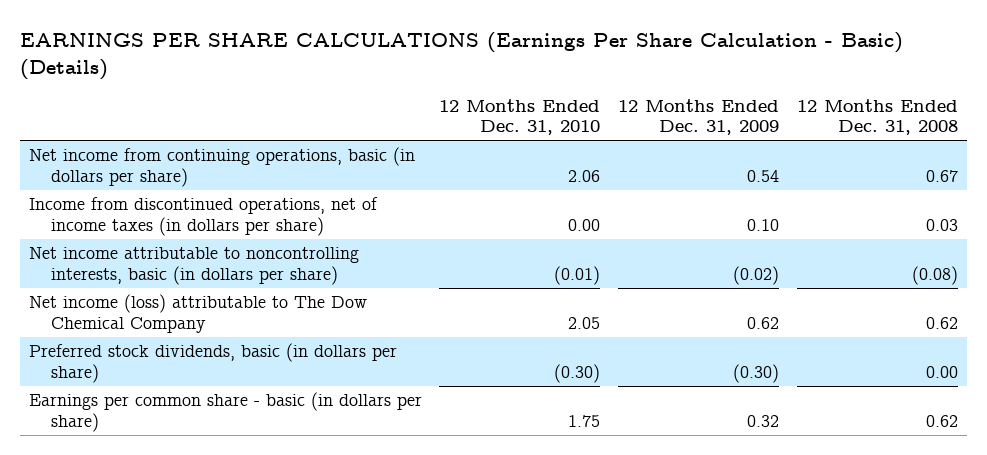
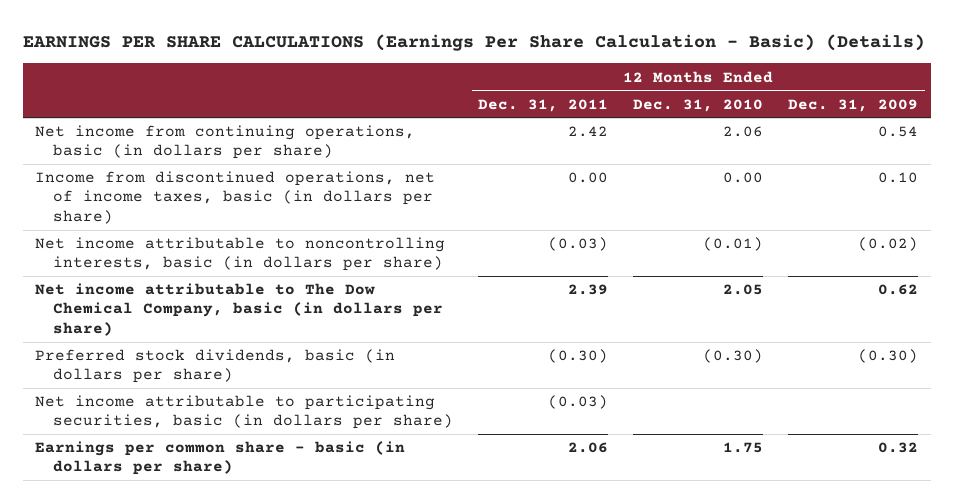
[797,98,959,135] 12 Months Ended Dec. 31, 2008 -> none
none -> [478,98,609,112] Dec. 31, 2011
[28,197,378,236] Income from discontinued operations, net of income taxes (in dollars per share) -> [35,171,436,224] Income from discontinued operations, net of income taxes, basic (in dollars per share)
[28,294,367,333] Net income (loss) attributable to The Dow Chemical Company -> [35,283,444,336] Net income attributable to The Dow Chemical Company, basic (in dollars per share)
none -> [35,395,454,430] Net income attributable to participating securities, basic (in dollars per share)

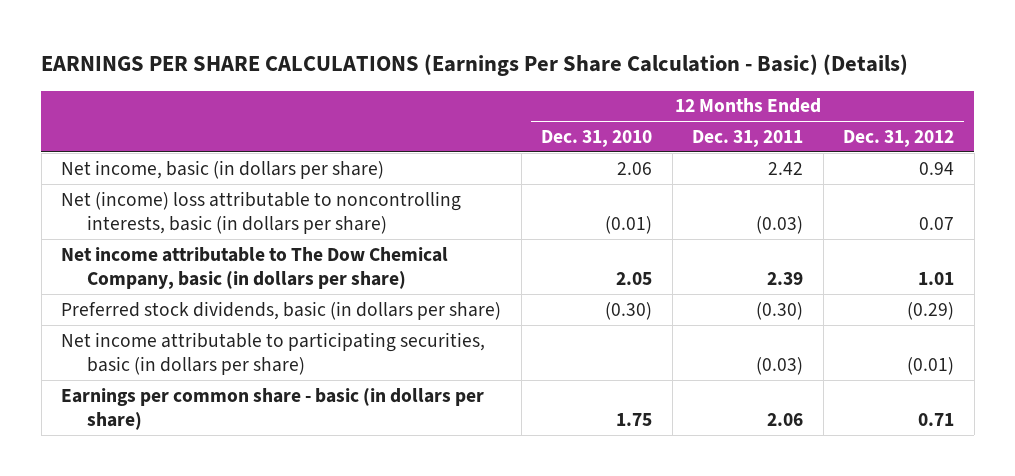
[788,98,919,112] Dec. 31, 2009 -> none
none -> [843,129,955,147] Dec. 31, 2012
[35,171,436,224] Income from discontinued operations, net of income taxes, basic (in dollars per share) -> none
[35,125,416,160] Net income from continuing operations, basic (in dollars per share) -> [61,159,385,179] Net income, basic (in dollars per share)
[35,237,446,272] Net income attributable to noncontrolling interests, basic (in dollars per share) -> [61,190,462,235] Net (income) loss attributable to noncontrolling interests, basic (in dollars per share)

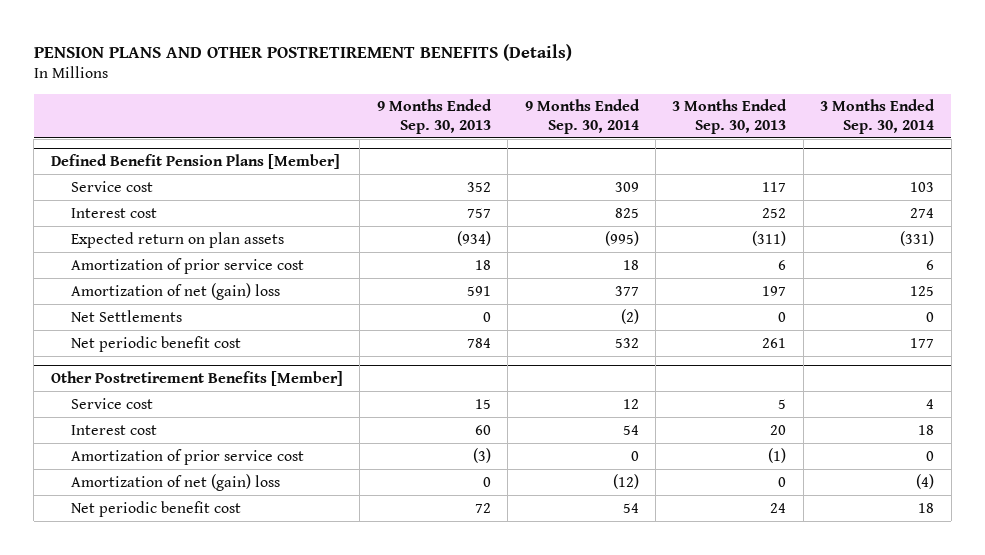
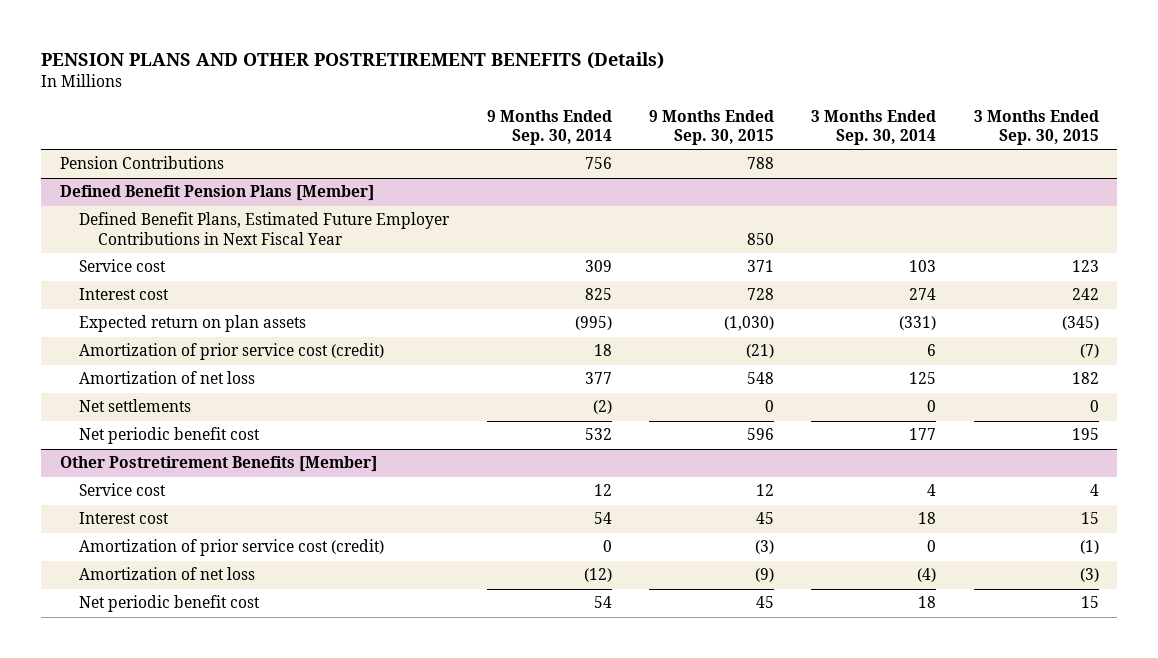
[376,99,492,134] 9 Months Ended Sep. 30, 2013 -> none
[672,99,788,134] 3 Months Ended Sep. 30, 2013 -> none
none -> [648,110,774,146] 9 Months Ended Sep. 30, 2015
none -> [973,110,1099,146] 3 Months Ended Sep. 30, 2015
none -> [59,156,224,170] Pension Contributions
none -> [79,212,451,245] Defined Benefit Plans, Estimated Future Employer Contributions in Next Fiscal Year
[71,257,305,274] Amortization of prior service cost -> [79,343,385,361] Amortization of prior service cost (credit)
[71,282,281,300] Amortization of net (gain) loss -> [79,371,256,385] Amortization of net loss
[71,309,183,322] Net Settlements -> [79,399,192,413] Net settlements
[71,448,305,465] Amortization of prior service cost -> [79,539,385,557] Amortization of prior service cost (credit)
[71,473,281,491] Amortization of net (gain) loss -> [79,567,256,581] Amortization of net loss

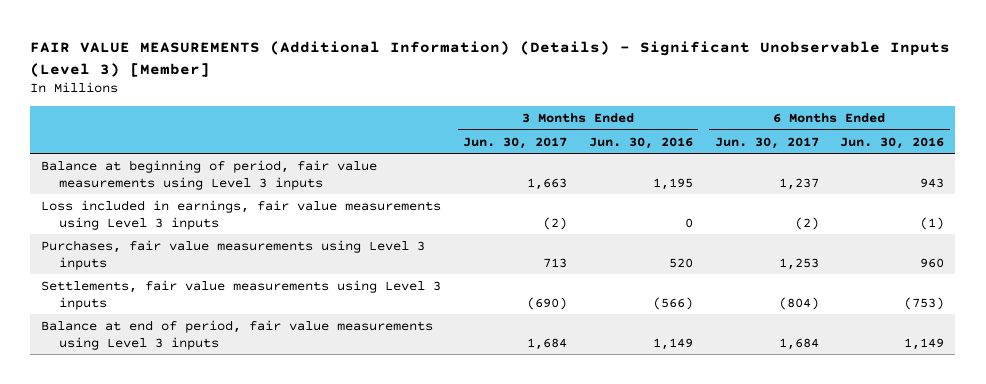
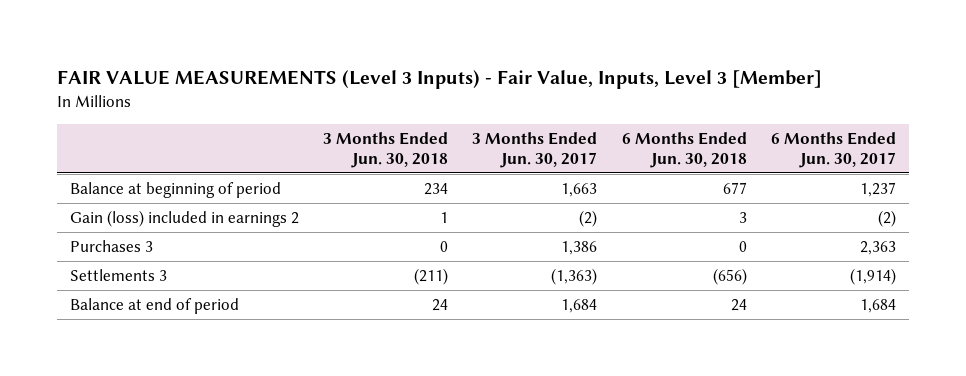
[30,41,951,77] FAIR VALUE MEASUREMENTS (Additional Information) (Details) - Significant Unobservable Inputs (Level 3) [Member] -> [57,69,823,89] FAIR VALUE MEASUREMENTS (Level 3 Inputs) - Fair Value, Inputs, Level 3 [Member]
[588,136,693,149] Jun. 30, 2016 -> none
[840,136,945,149] Jun. 30, 2016 -> none
none -> [323,132,449,169] 3 Months Ended Jun. 30, 2018
none -> [621,132,747,169] 6 Months Ended Jun. 30, 2018
[41,159,378,190] Balance at beginning of period, fair value measurements using Level 3 inputs -> [69,181,281,198] Balance at beginning of period
[41,199,442,230] Loss included in earnings, fair value measurements using Level 3 inputs -> [69,209,299,227] Gain (loss) included in earnings 2
[41,239,426,270] Purchases, fair value measurements using Level 3 inputs -> [69,239,153,252] Purchases 3
[543,257,568,268] 713 -> [561,240,598,255] 1,386
[778,257,819,270] 1,253 -> [860,240,897,255] 2,363
[41,279,442,310] Settlements, fair value measurements using Level 3 inputs -> [69,268,167,281] Settlements 3
[527,296,568,310] (690) -> [551,267,598,285] (1,363)
[778,296,819,310] (804) -> [850,267,897,285] (1,914)
[41,319,434,350] Balance at end of period, fair value measurements using Level 3 inputs -> [69,297,239,314] Balance at end of period

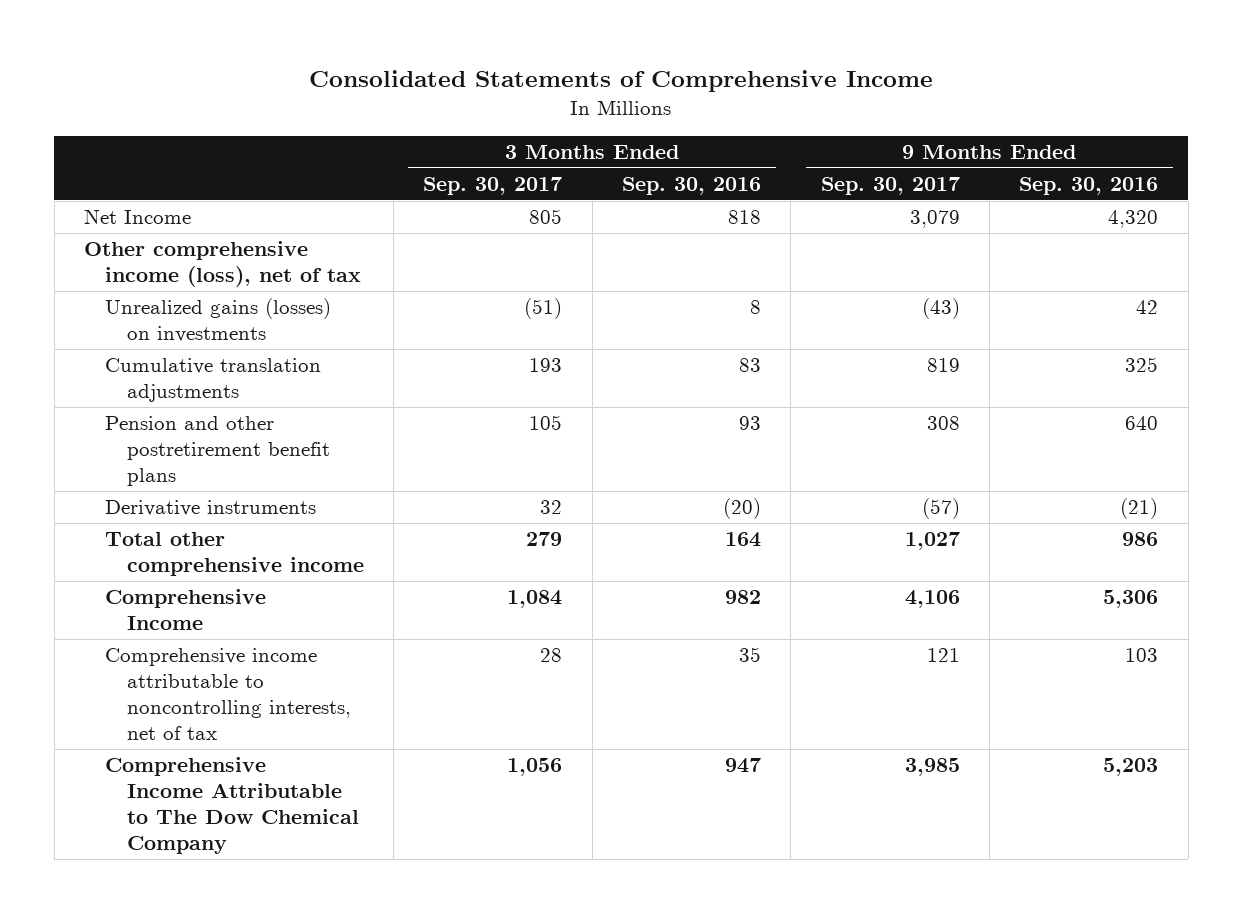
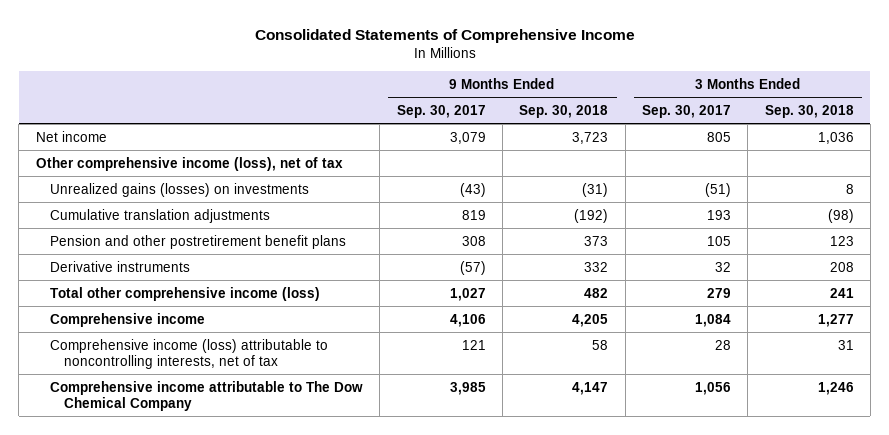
[621,177,761,196] Sep. 30, 2016 -> none
[1019,177,1159,196] Sep. 30, 2016 -> none
none -> [519,105,609,119] Sep. 30, 2018
none -> [764,105,854,119] Sep. 30, 2018
[84,209,192,225] Net Income -> [35,130,107,142] Net income
[105,532,364,577] Total other comprehensive income -> [49,286,320,301] Total other comprehensive income (loss)
[105,589,267,631] Comprehensive Income -> [49,312,205,327] Comprehensive income
[105,648,351,741] Comprehensive income attributable to noncontrolling interests, net of tax -> [49,338,328,369] Comprehensive income (loss) attributable to noncontrolling interests, net of tax
[105,757,359,855] Comprehensive Income Attributable to The Dow Chemical Company -> [49,380,363,411] Comprehensive income attributable to The Dow Chemical Company

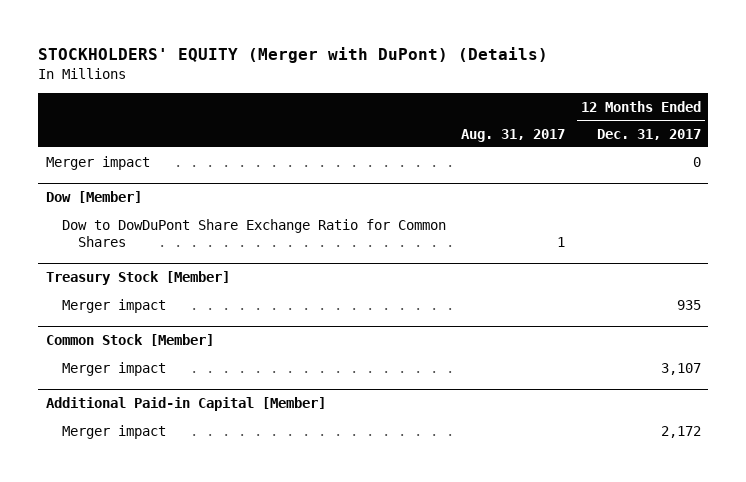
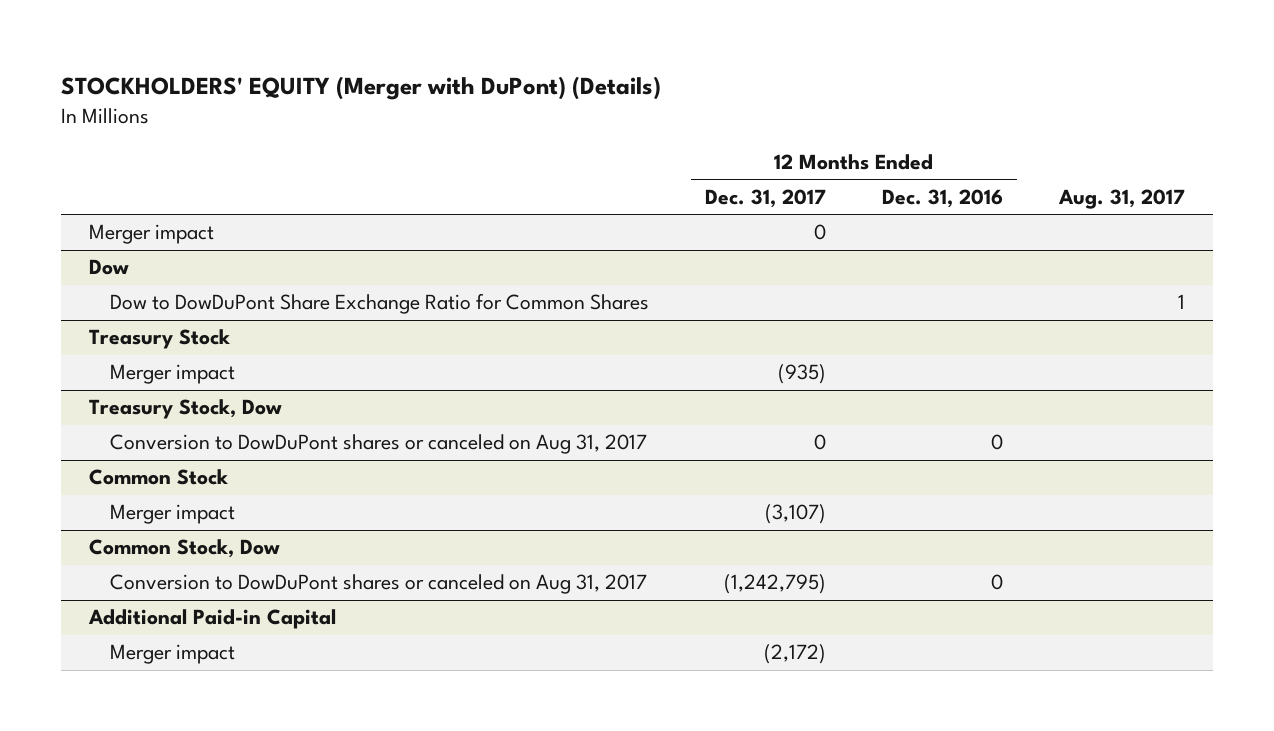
none -> [881,188,1003,208] Dec. 31, 2016
[45,191,142,204] Dow [Member] -> [88,259,129,276] Dow
[45,271,230,286] Treasury Stock [Member] -> [88,329,230,350] Treasury Stock
[676,299,701,310] 935 -> [777,364,826,385] (935)
none -> [88,399,282,420] Treasury Stock, Dow
none -> [110,434,648,455] Conversion to DowDuPont shares or canceled on Aug 31, 2017
[45,334,214,347] Common Stock [Member] -> [88,469,228,486] Common Stock
[660,362,701,375] 3,107 -> [764,504,826,525] (3,107)
none -> [88,539,280,559] Common Stock, Dow
none -> [110,574,648,595] Conversion to DowDuPont shares or canceled on Aug 31, 2017
[45,397,326,412] Additional Paid-in Capital [Member] -> [87,609,336,630] Additional Paid-in Capital
[660,425,701,438] 2,172 -> [763,644,826,665] (2,172)

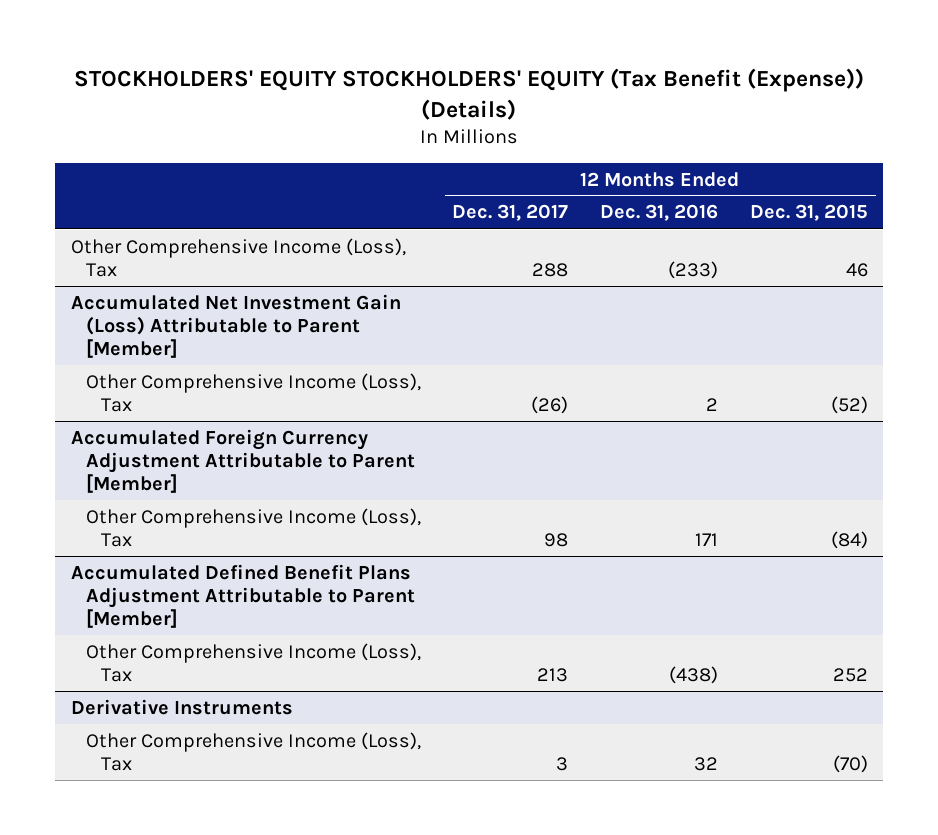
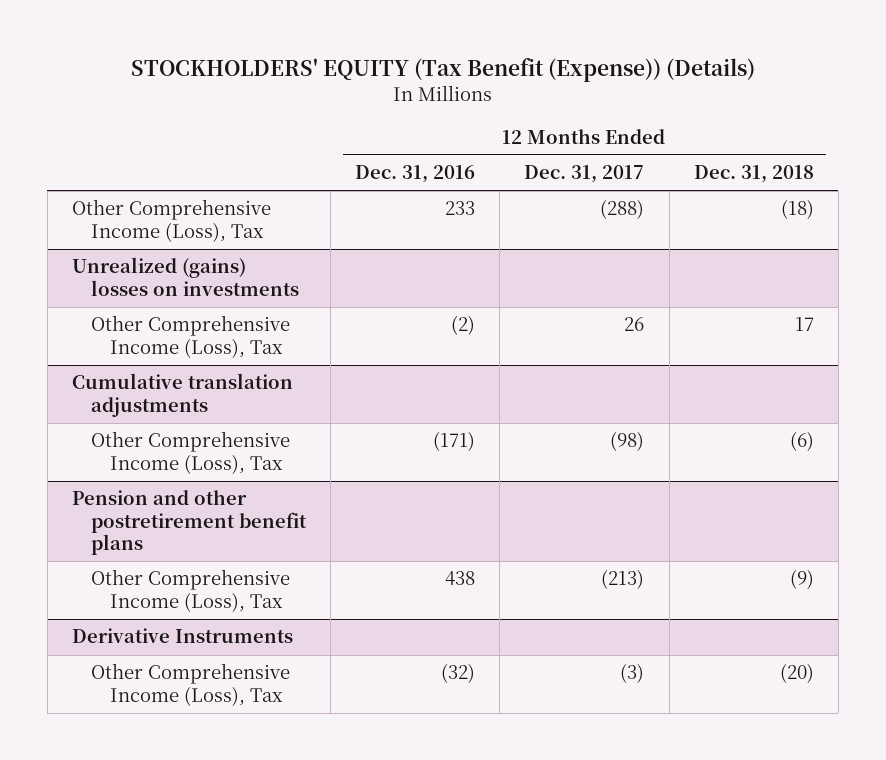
[74,67,865,120] STOCKHOLDERS' EQUITY STOCKHOLDERS' EQUITY (Tax Benefit (Expense)) (Details) -> [130,57,755,82] STOCKHOLDERS' EQUITY (Tax Benefit (Expense)) (Details)
[749,204,868,222] Dec. 31, 2015 -> none
none -> [693,165,814,184] Dec. 31, 2018
[532,262,569,277] 288 -> [600,199,645,220] (288)
[668,260,719,279] (233) -> [445,201,476,216] 233
[70,293,401,358] Accumulated Net Investment Gain (Loss) Attributable to Parent [Member] -> [72,257,300,296] Unrealized (gains) losses on investments
[531,395,569,414] (26) -> [624,317,645,332] 26
[706,397,719,411] 2 -> [451,315,476,336] (2)
[70,428,415,493] Accumulated Foreign Currency Adjustment Attributable to Parent [Member] -> [72,373,294,417] Cumulative translation adjustments
[544,532,569,547] 98 -> [610,431,645,452] (98)
[695,532,719,546] 171 -> [433,431,476,452] (171)
[70,563,415,628] Accumulated Defined Benefit Plans Adjustment Attributable to Parent [Member] -> [72,490,308,556] Pension and other postretirement benefit plans
[537,667,569,682] 213 -> [601,569,645,590] (213)
[669,665,719,684] (438) -> [445,571,476,586] 438
[556,756,569,771] 3 -> [620,663,645,684] (3)
[694,756,719,771] 32 -> [441,663,476,684] (32)

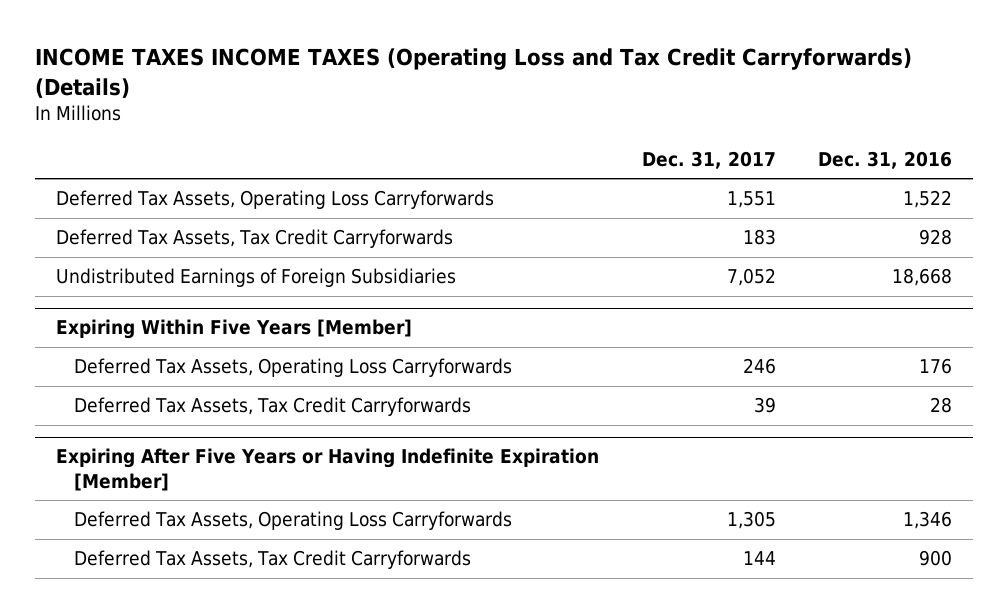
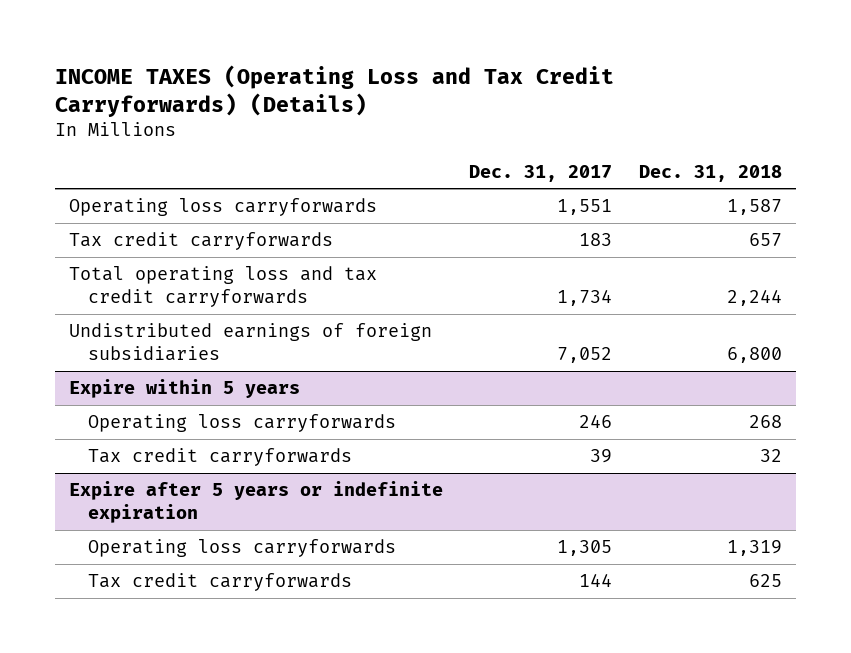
[35,47,913,98] INCOME TAXES INCOME TAXES (Operating Loss and Tax Credit Carryforwards) (Details) -> [55,64,615,117] INCOME TAXES (Operating Loss and Tax Credit Carryforwards) (Details)
[817,150,952,169] Dec. 31, 2016 -> none
none -> [639,164,783,182] Dec. 31, 2018
[56,190,495,210] Deferred Tax Assets, Operating Loss Carryforwards -> [68,198,377,217] Operating loss carryforwards
[56,229,454,249] Deferred Tax Assets, Tax Credit Carryforwards -> [68,232,333,251] Tax credit carryforwards
none -> [68,266,377,308] Total operating loss and tax credit carryforwards
[56,268,457,288] Undistributed Earnings of Foreign Subsidiaries -> [68,323,432,362] Undistributed earnings of foreign subsidiaries
[56,319,413,340] Expiring Within Five Years [Member] -> [68,379,300,399] Expire within 5 years
[73,358,512,378] Deferred Tax Assets, Operating Loss Carryforwards -> [88,414,397,433] Operating loss carryforwards
[73,397,471,417] Deferred Tax Assets, Tax Credit Carryforwards -> [88,448,353,467] Tax credit carryforwards
[56,448,600,491] Expiring After Five Years or Having Indefinite Expiration [Member] -> [68,481,443,524] Expire after 5 years or indefinite expiration
[73,511,512,531] Deferred Tax Assets, Operating Loss Carryforwards -> [88,539,397,558] Operating loss carryforwards
[73,550,471,570] Deferred Tax Assets, Tax Credit Carryforwards -> [88,573,353,592] Tax credit carryforwards

